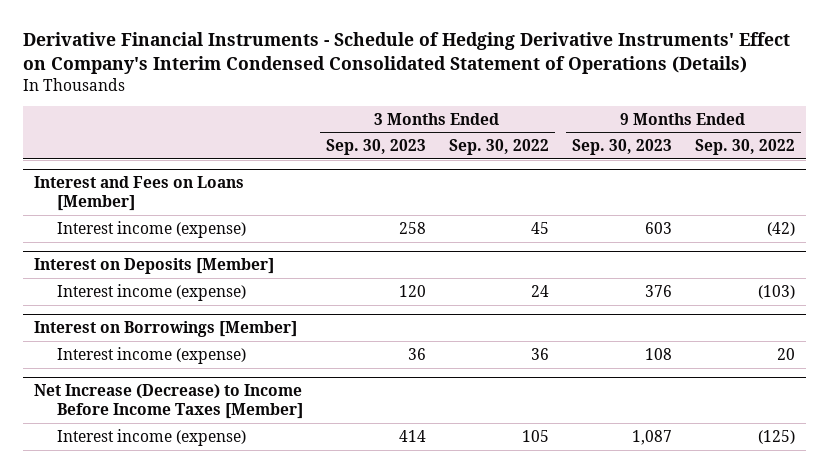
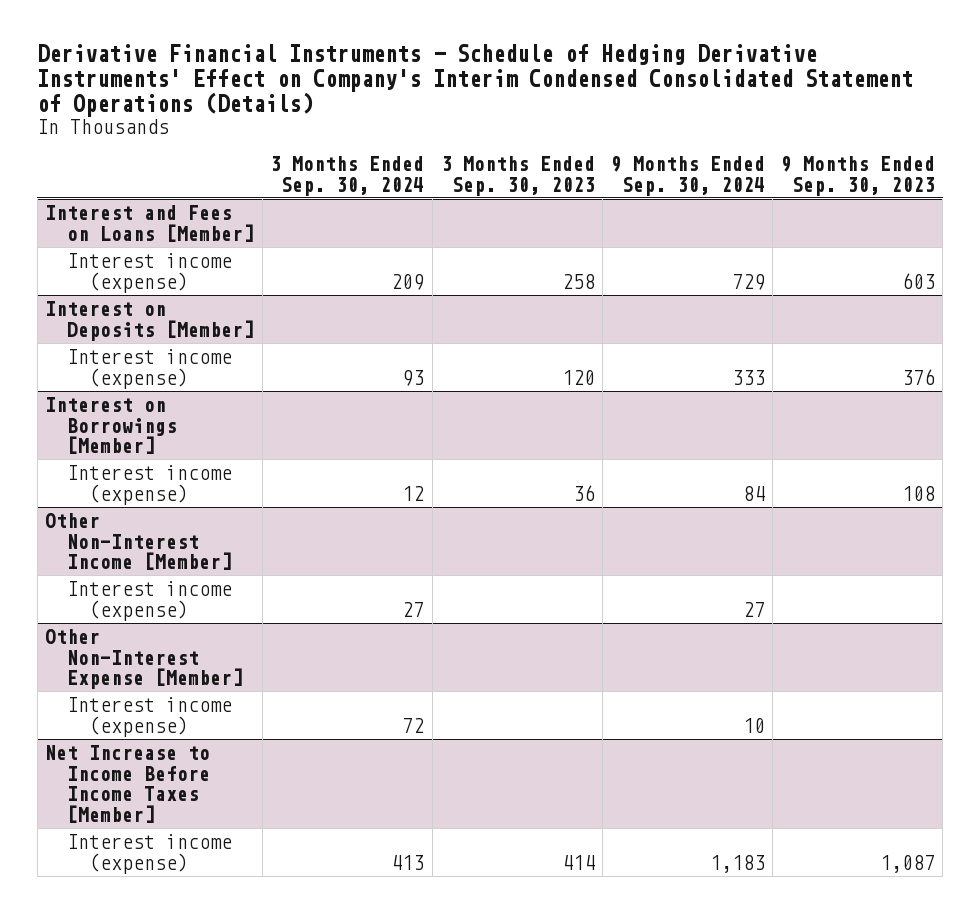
[448,139,549,156] Sep. 30, 2022 -> none
[694,139,795,156] Sep. 30, 2022 -> none
none -> [270,156,425,196] 3 Months Ended Sep. 30, 2024
none -> [610,156,765,196] 9 Months Ended Sep. 30, 2024
none -> [45,512,233,571] Other Non-Interest Income [Member]
none -> [67,580,233,621] Interest income (expense)
none -> [45,628,244,690] Other Non-Interest Expense [Member]
none -> [67,696,233,737] Interest income (expense)
[34,384,303,419] Net Increase (Decrease) to Income Before Income Taxes [Member] -> [45,744,211,823] Net Increase to Income Before Income Taxes [Member]

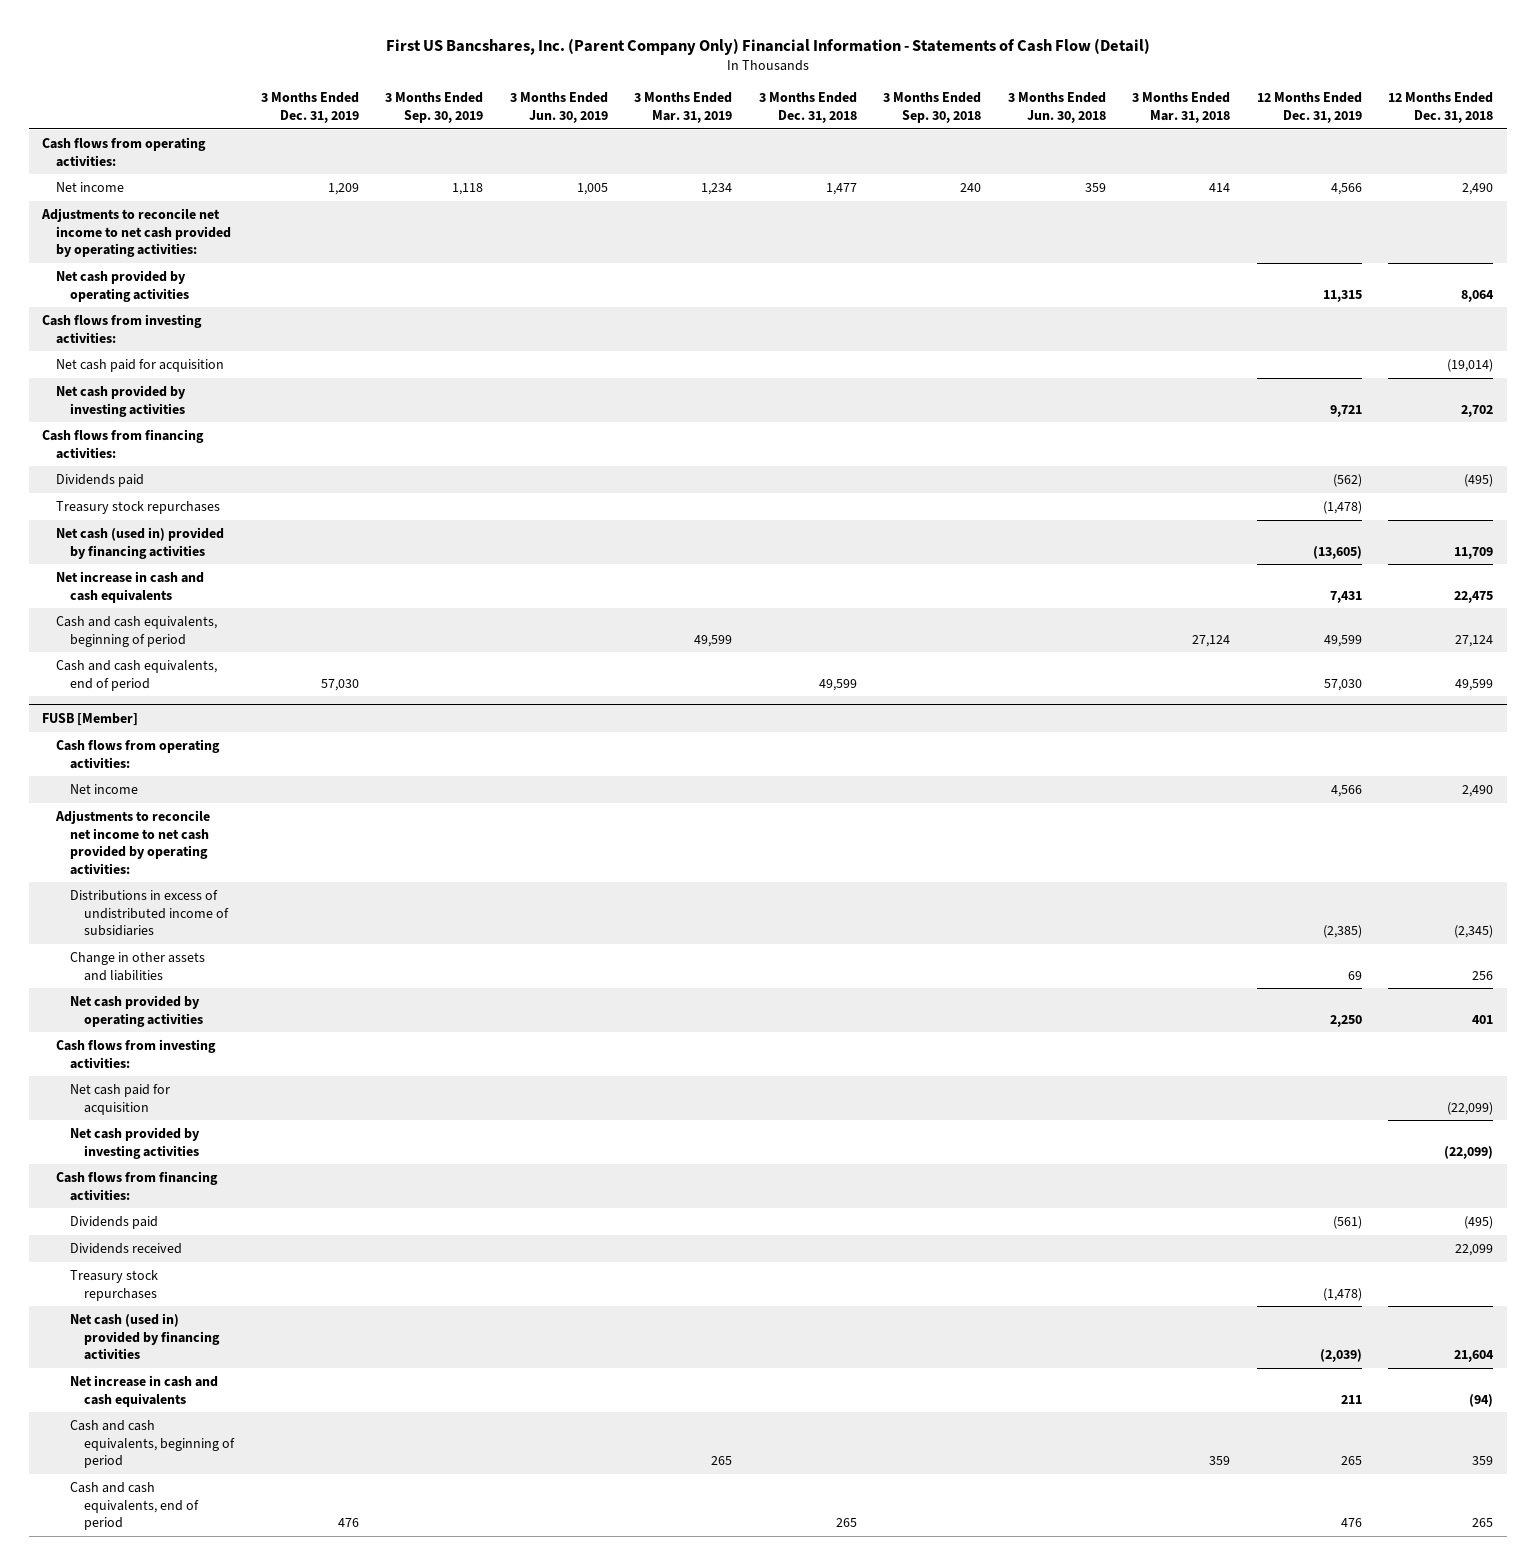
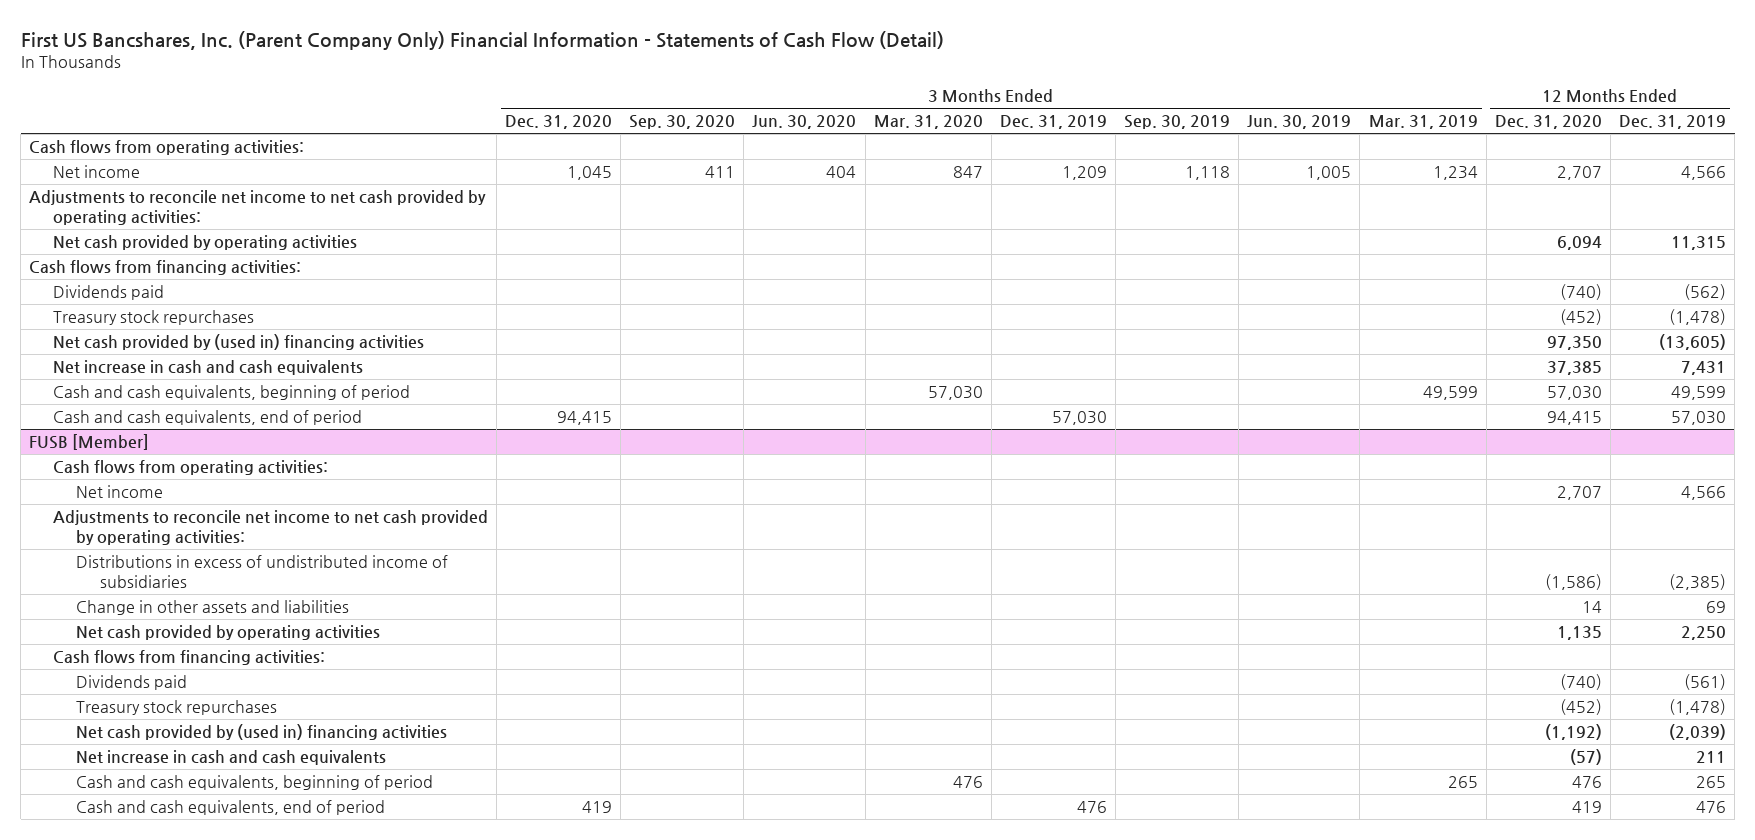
[758,92,857,123] 3 Months Ended Dec. 31, 2018 -> none
[883,92,982,123] 3 Months Ended Sep. 30, 2018 -> none
[1007,92,1106,123] 3 Months Ended Jun. 30, 2018 -> none
[1132,92,1231,123] 3 Months Ended Mar. 31, 2018 -> none
[1388,92,1494,123] 12 Months Ended Dec. 31, 2018 -> none
none -> [505,115,613,130] Dec. 31, 2020
none -> [629,115,736,130] Sep. 30, 2020
none -> [752,115,857,130] Jun. 30, 2020
none -> [873,115,983,130] Mar. 31, 2020
none -> [1494,115,1602,130] Dec. 31, 2020
[42,314,203,344] Cash flows from investing activities: -> none
[56,359,225,373] Net cash paid for acquisition -> none
[56,385,187,417] Net cash provided by investing activities -> none
[56,527,225,559] Net cash (used in) provided by financing activities -> [52,334,424,351] Net cash provided by (used in) financing activities
[56,1039,217,1069] Cash flows from investing activities: -> none
[70,1084,171,1115] Net cash paid for acquisition -> none
[70,1127,201,1159] Net cash provided by investing activities -> none
[70,1243,183,1255] Dividends received -> none
[70,1313,221,1361] Net cash (used in) provided by financing activities -> [76,724,448,741] Net cash provided by (used in) financing activities

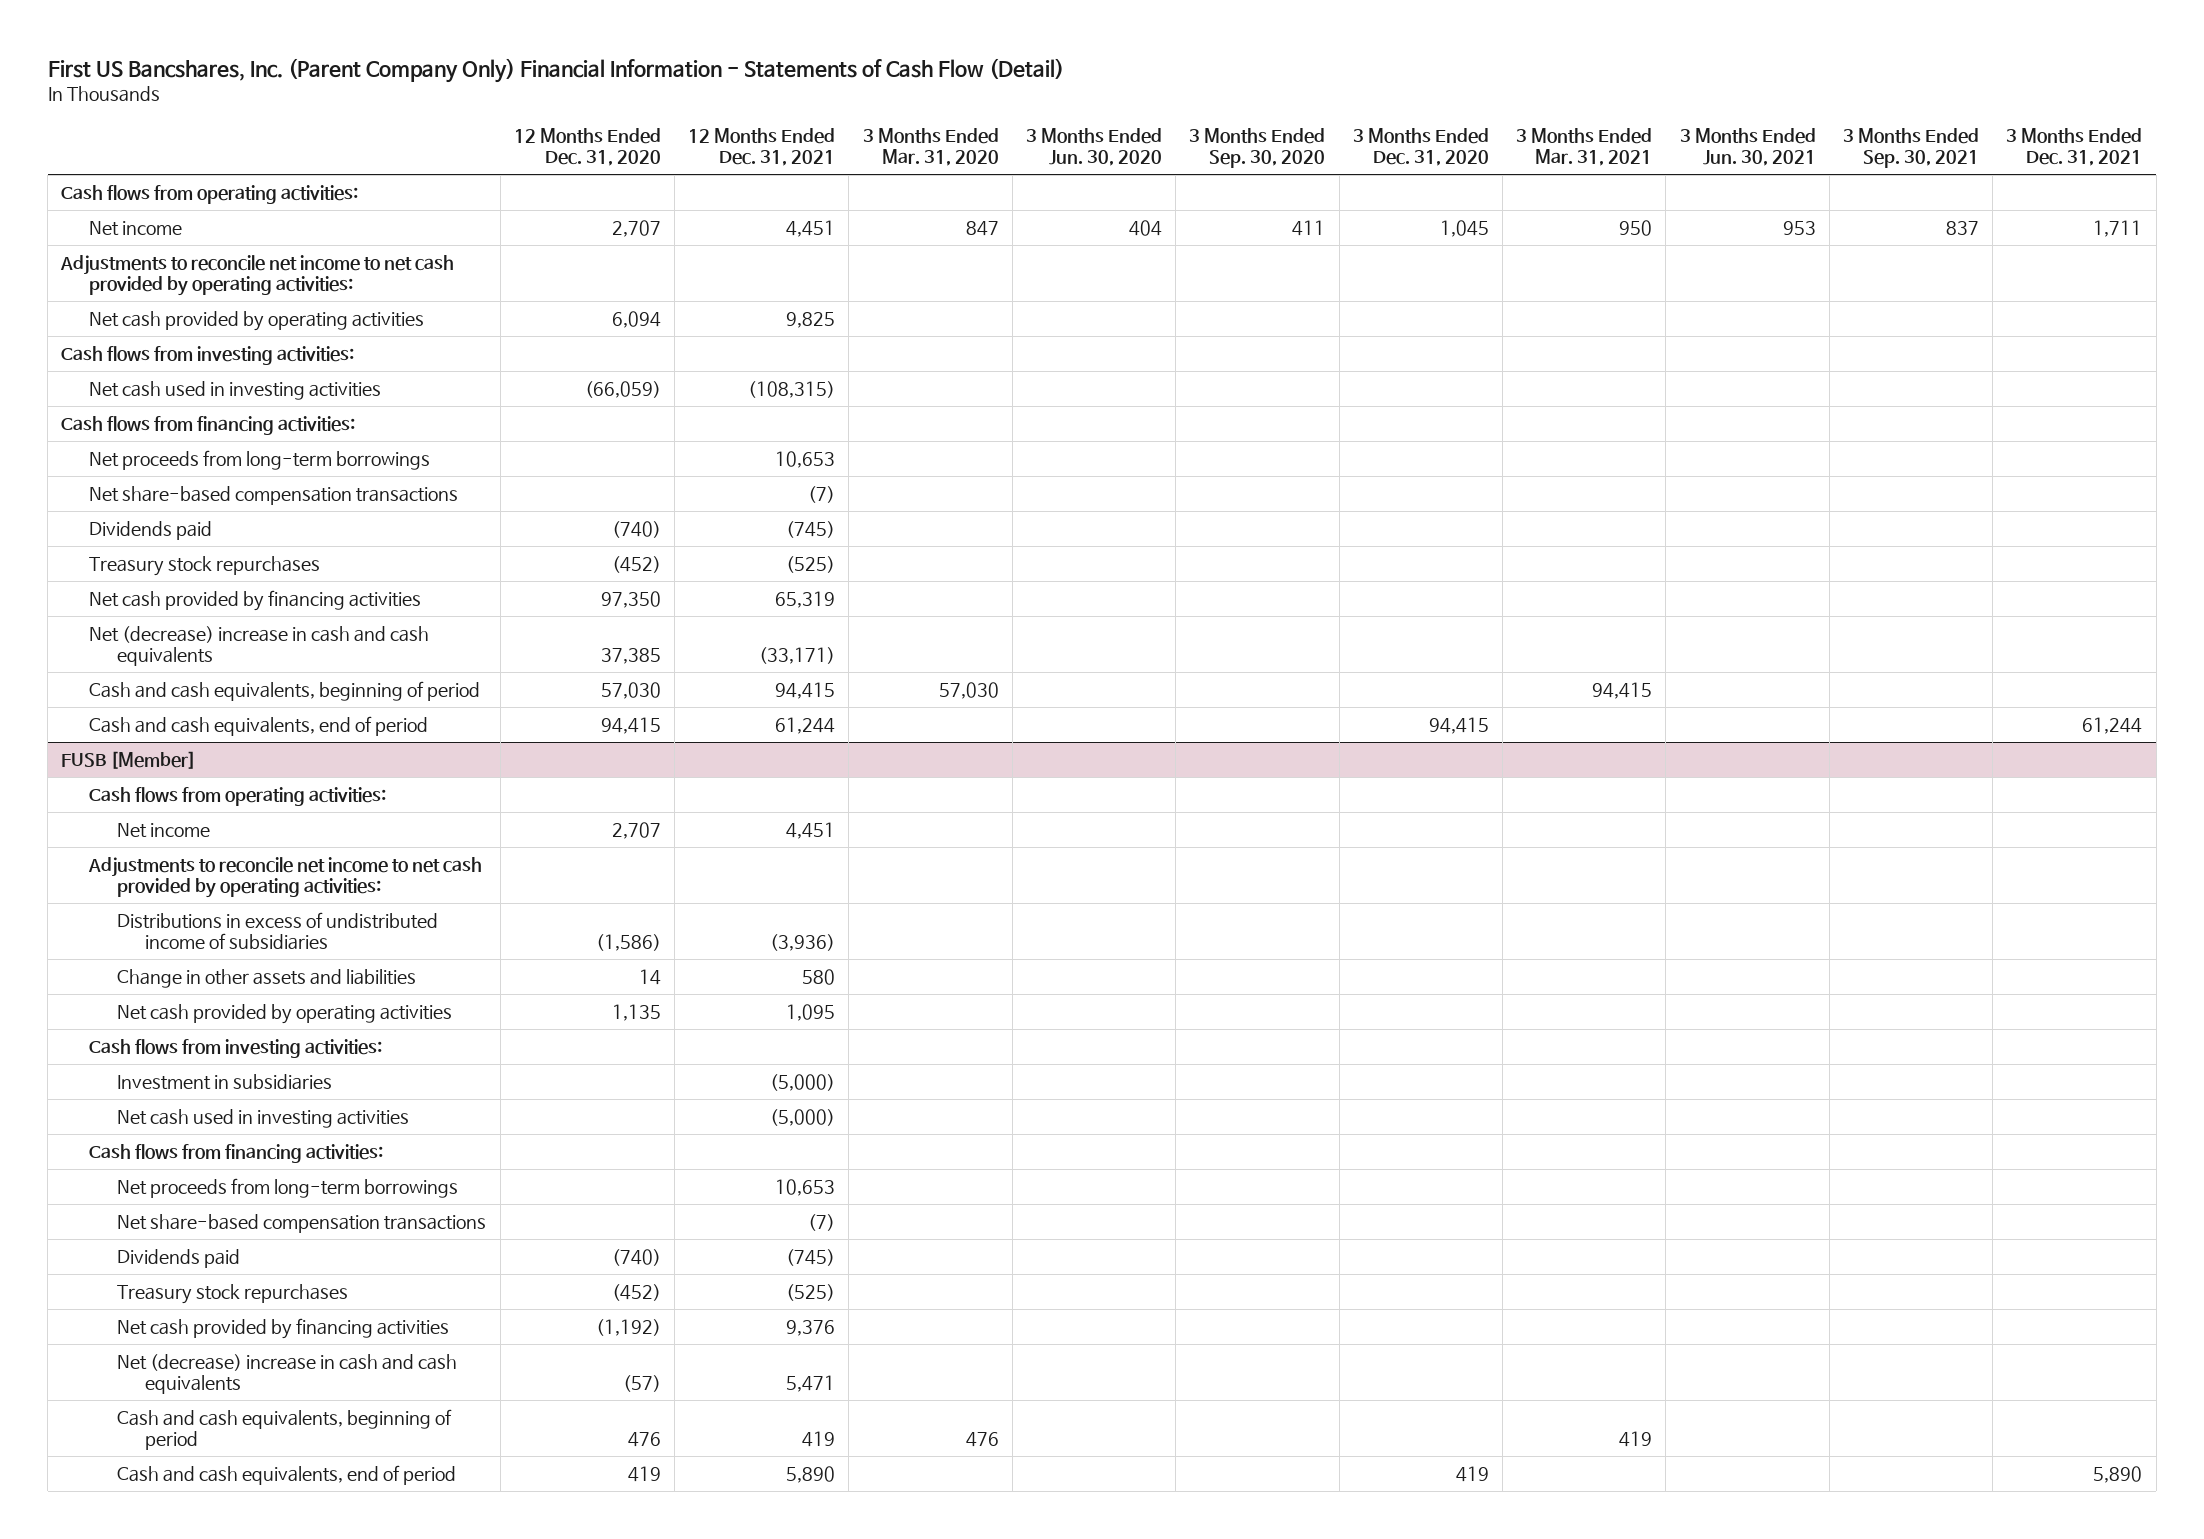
[999,115,1107,130] Dec. 31, 2019 -> none
[1124,115,1231,130] Sep. 30, 2019 -> none
[1247,115,1352,130] Jun. 30, 2019 -> none
[1368,115,1478,130] Mar. 31, 2019 -> none
[1618,115,1726,130] Dec. 31, 2019 -> none
none -> [688,127,836,167] 12 Months Ended Dec. 31, 2021
none -> [1516,127,1653,167] 3 Months Ended Mar. 31, 2021
none -> [1679,127,1816,167] 3 Months Ended Jun. 30, 2021
none -> [1843,127,1980,169] 3 Months Ended Sep. 30, 2021
none -> [2006,127,2143,167] 3 Months Ended Dec. 31, 2021
none -> [61,345,355,365] Cash flows from investing activities:
none -> [89,380,382,400] Net cash used in investing activities
none -> [89,449,431,470] Net proceeds from long-term borrowings
none -> [89,485,459,505] Net share-based compensation transactions
[52,334,424,351] Net cash provided by (used in) financing activities -> [89,589,422,611] Net cash provided by financing activities
[52,360,363,376] Net increase in cash and cash equivalents -> [89,625,430,667] Net (decrease) increase in cash and cash equivalents
none -> [89,1038,383,1058] Cash flows from investing activities:
none -> [117,1073,333,1090] Investment in subsidiaries
none -> [117,1108,410,1128] Net cash used in investing activities
none -> [117,1177,459,1198] Net proceeds from long-term borrowings
none -> [117,1213,487,1233] Net share-based compensation transactions
[76,724,448,741] Net cash provided by (used in) financing activities -> [117,1317,450,1339] Net cash provided by financing activities
[76,750,387,766] Net increase in cash and cash equivalents -> [117,1353,458,1395] Net (decrease) increase in cash and cash equivalents

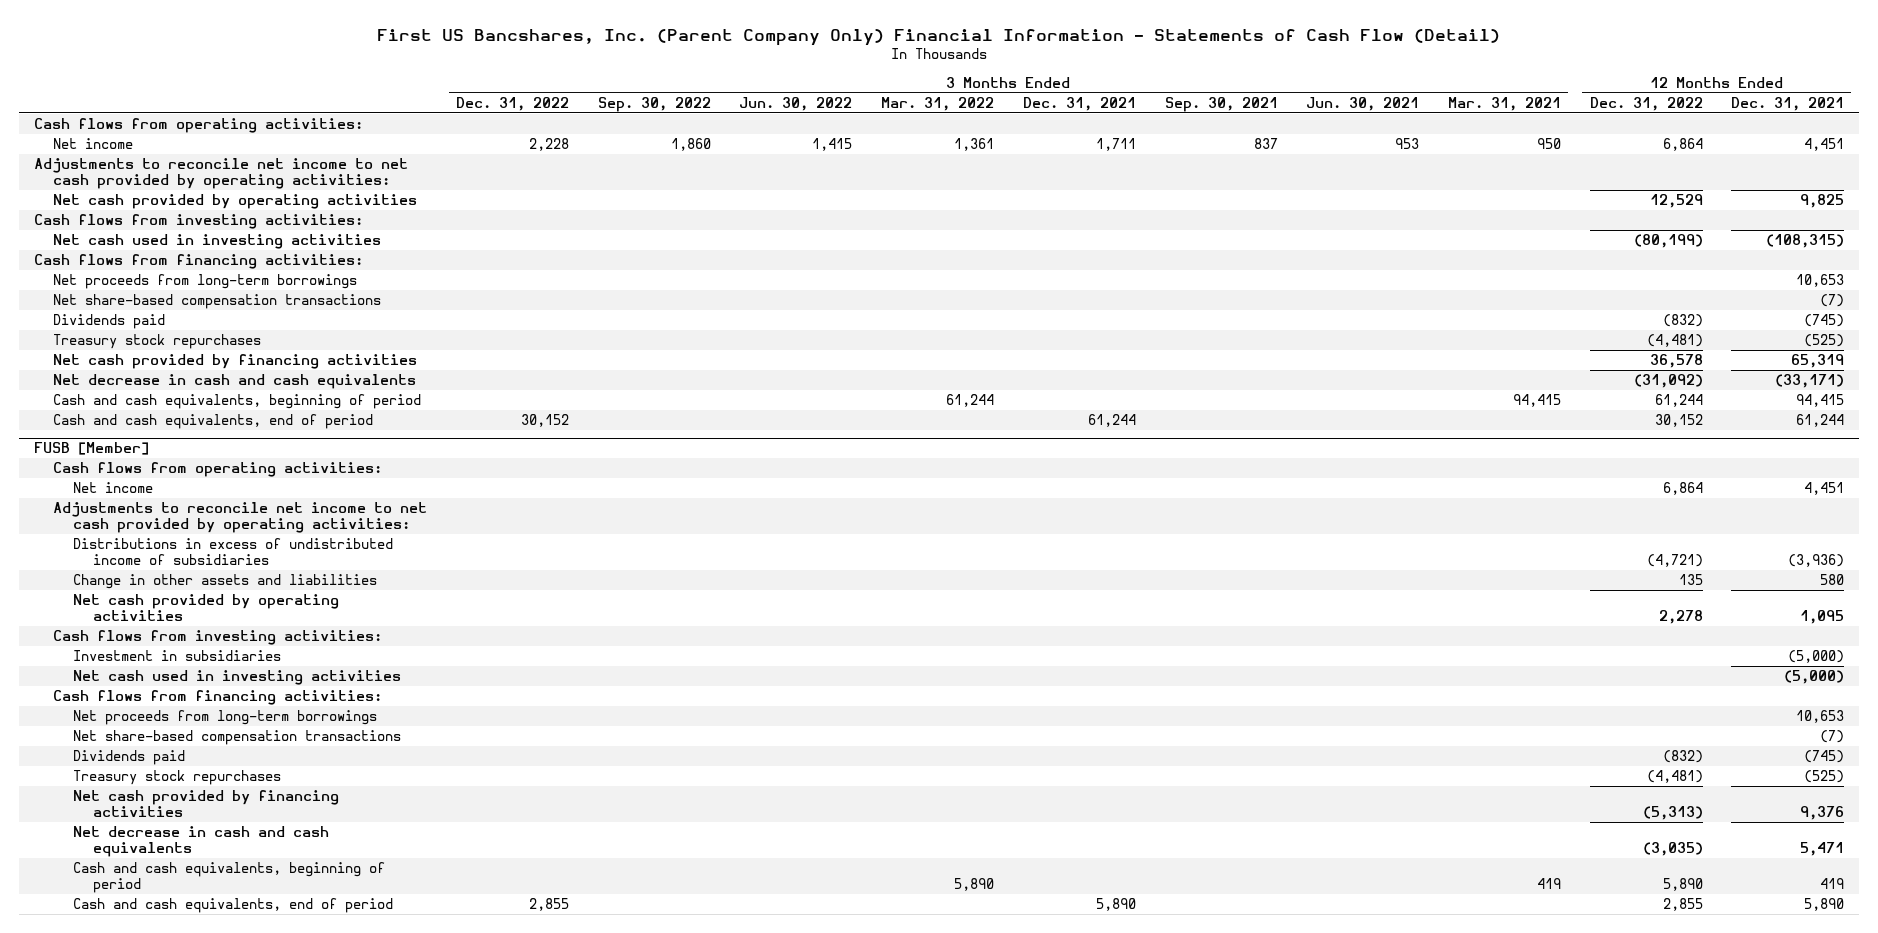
[513,127,661,167] 12 Months Ended Dec. 31, 2020 -> none
[862,127,999,167] 3 Months Ended Mar. 31, 2020 -> none
[1025,127,1162,167] 3 Months Ended Jun. 30, 2020 -> none
[1189,127,1326,169] 3 Months Ended Sep. 30, 2020 -> none
[1352,127,1489,167] 3 Months Ended Dec. 31, 2020 -> none
none -> [456,96,570,111] Dec. 31, 2022
none -> [597,96,711,112] Sep. 30, 2022
none -> [739,96,853,111] Jun. 30, 2022
none -> [881,96,995,111] Mar. 31, 2022
none -> [1589,96,1703,111] Dec. 31, 2022
[89,625,430,667] Net (decrease) increase in cash and cash equivalents -> [53,374,417,390] Net decrease in cash and cash equivalents
[117,1353,458,1395] Net (decrease) increase in cash and cash equivalents -> [73,826,330,858] Net decrease in cash and cash equivalents

